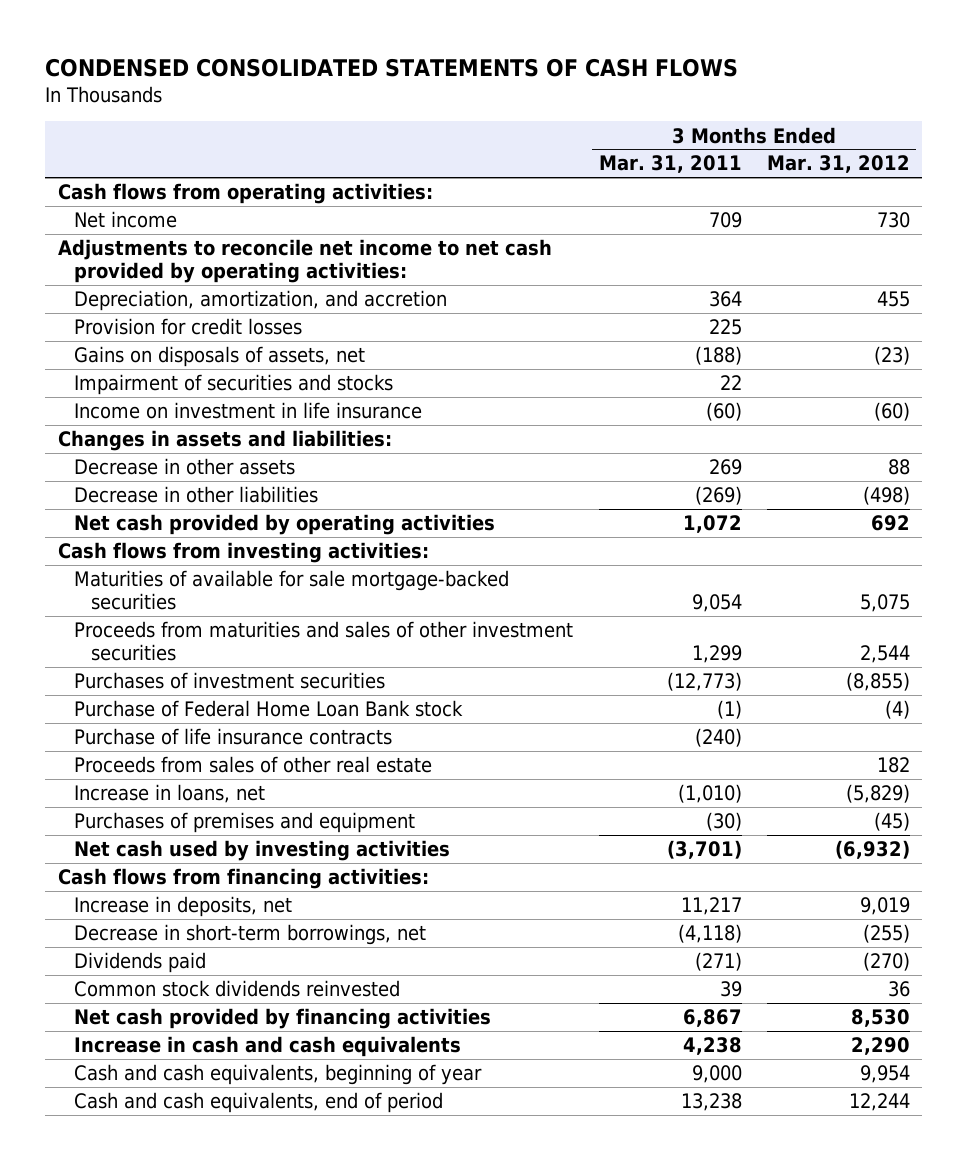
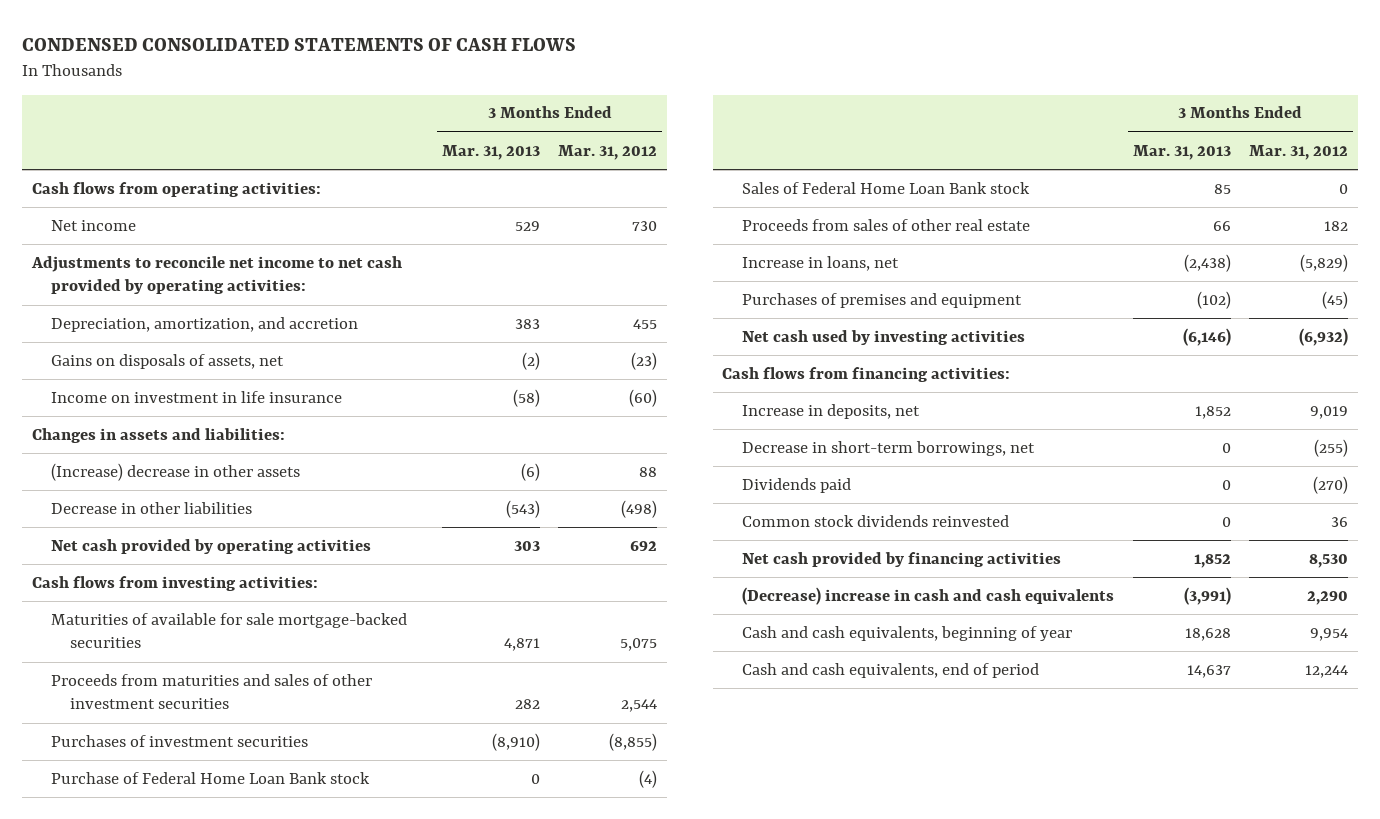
[598,155,742,174] Mar. 31, 2011 -> none
none -> [441,144,540,160] Mar. 31, 2013
[74,318,303,336] Provision for credit losses -> none
[74,374,394,396] Impairment of securities and stocks -> none
[74,458,296,476] Decrease in other assets -> [51,462,301,481] (Increase) decrease in other assets
[74,728,393,746] Purchase of life insurance contracts -> none
none -> [741,181,1030,194] Sales of Federal Home Loan Bank stock
[74,1036,462,1058] Increase in cash and cash equivalents -> [741,586,1114,605] (Decrease) increase in cash and cash equivalents

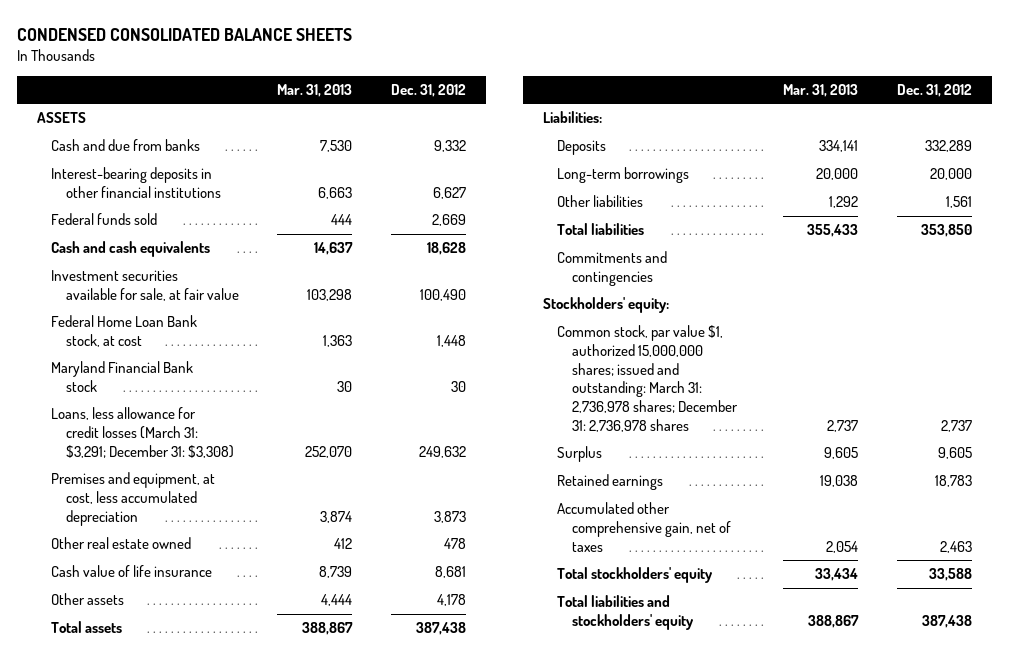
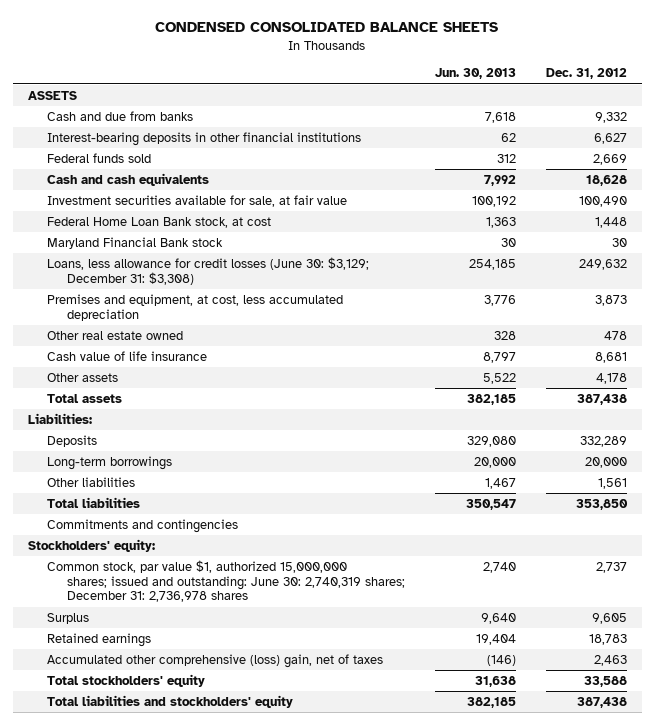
[277,84,353,98] Mar. 31, 2013 -> none
none -> [434,68,516,80] Jun. 30, 2013
[51,407,234,458] Loans, less allowance for credit losses (March 31: $3,291; December 31: $3,308) -> [47,256,370,285] Loans, less allowance for credit losses (June 30: $3,129; December 31: $3,308)
[557,325,738,432] Common stock, par value $1, authorized 15,000,000 shares; issued and outstanding: March 31: 2,736,978 shares; December 31: 2,736,978 shares -> [47,559,405,603] Common stock, par value $1, authorized 15,000,000 shares; issued and outstanding: June 30: 2,740,319 shares; December 31: 2,736,978 shares
[557,502,731,552] Accumulated other comprehensive gain, net of taxes -> [47,653,384,668] Accumulated other comprehensive (loss) gain, net of taxes

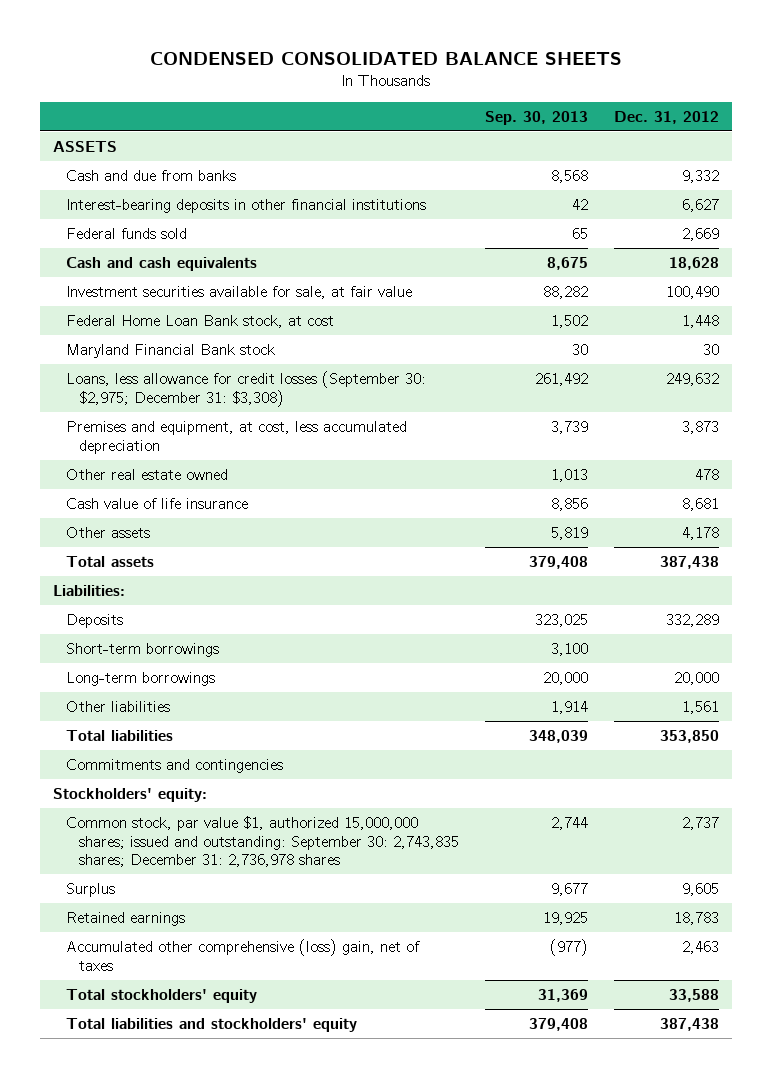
[434,68,516,80] Jun. 30, 2013 -> none
none -> [484,110,588,125] Sep. 30, 2013
[47,256,370,285] Loans, less allowance for credit losses (June 30: $3,129; December 31: $3,308) -> [65,370,426,407] Loans, less allowance for credit losses (September 30: $2,975; December 31: $3,308)
none -> [65,642,219,657] Short-term borrowings
[47,559,405,603] Common stock, par value $1, authorized 15,000,000 shares; issued and outstanding: June 30: 2,740,319 shares; December 31: 2,736,978 shares -> [65,815,459,868] Common stock, par value $1, authorized 15,000,000 shares; issued and outstanding: September 30: 2,743,835 shares; December 31: 2,736,978 shares

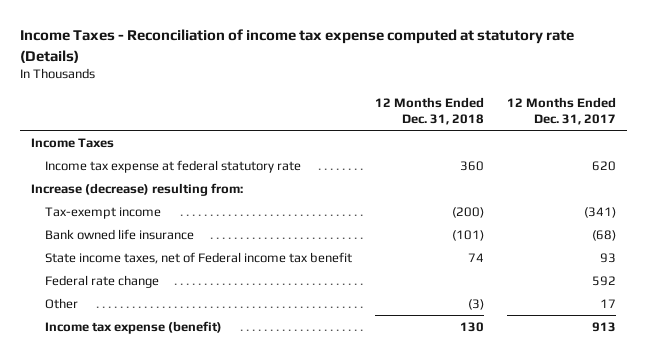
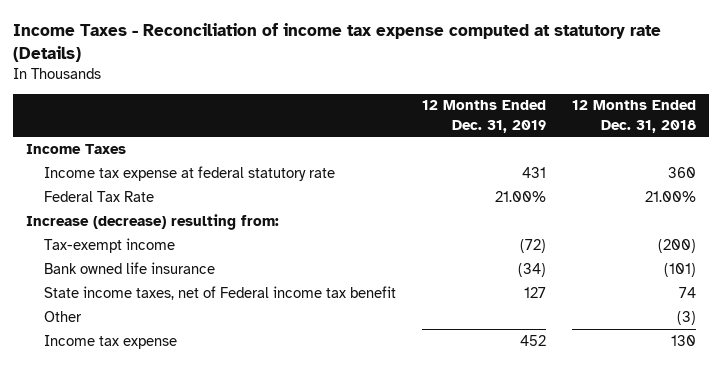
[506,97,616,126] 12 Months Ended Dec. 31, 2017 -> none
none -> [422,100,547,133] 12 Months Ended Dec. 31, 2019
none -> [44,190,155,202] Federal Tax Rate
[44,274,159,288] Federal rate change -> none
[44,320,222,334] Income tax expense (benefit) -> [44,334,178,349] Income tax expense

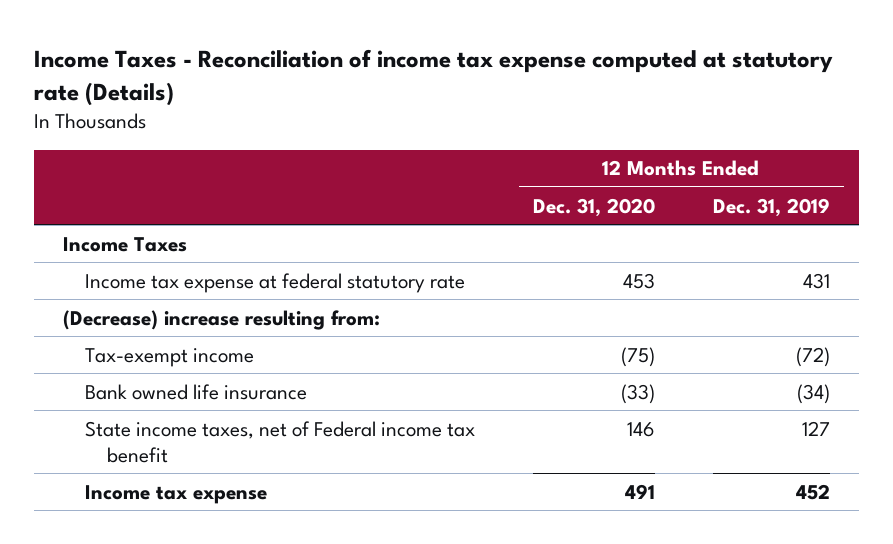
[572,100,697,133] 12 Months Ended Dec. 31, 2018 -> none
none -> [532,197,655,217] Dec. 31, 2020
[44,190,155,202] Federal Tax Rate -> none
[25,213,279,230] Increase (decrease) resulting from: -> [62,309,380,330] (Decrease) increase resulting from:
[44,310,83,322] Other -> none

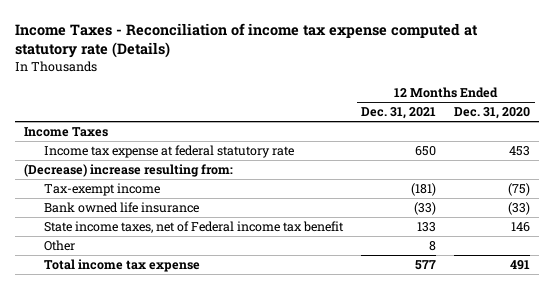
[712,197,830,217] Dec. 31, 2019 -> none
none -> [361,107,437,120] Dec. 31, 2021
none -> [44,239,76,251] Other
[85,484,268,504] Income tax expense -> [44,258,201,272] Total income tax expense

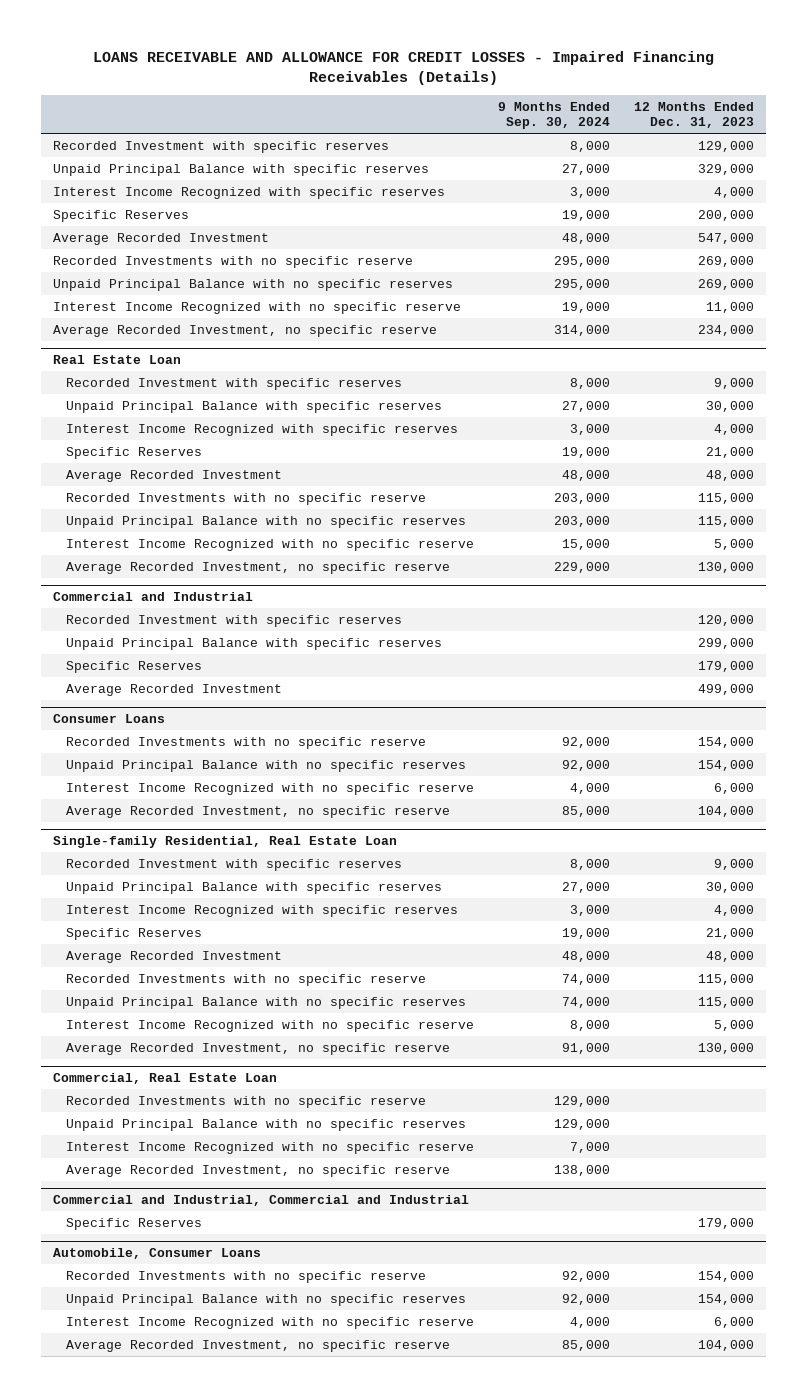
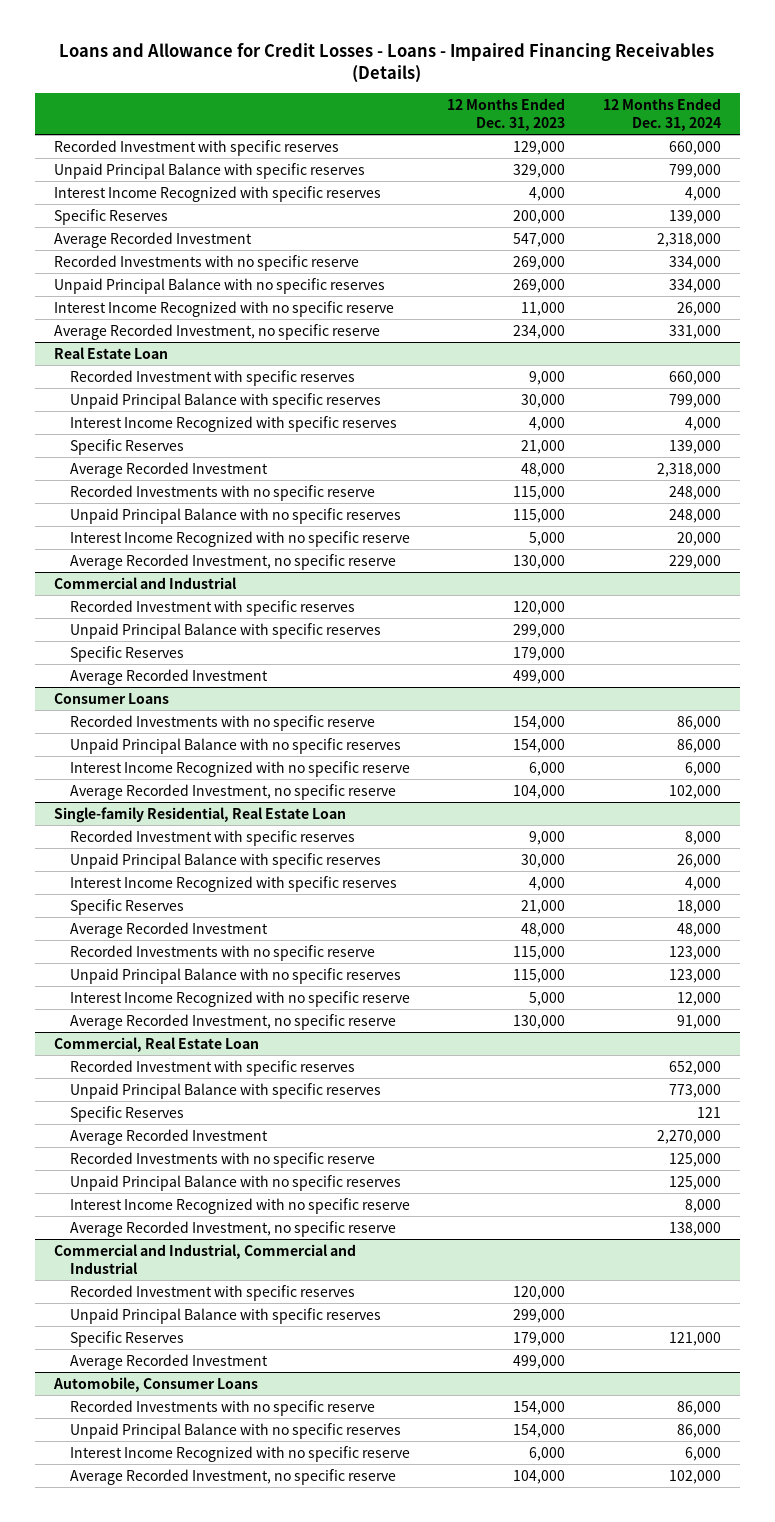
[92,50,714,85] LOANS RECEIVABLE AND ALLOWANCE FOR CREDIT LOSSES - Impaired Financing Receivables (Details) -> [59,43,715,84] Loans and Allowance for Credit Losses - Loans - Impaired Financing Receivables (Details)
[498,101,611,130] 9 Months Ended Sep. 30, 2024 -> none
none -> [602,97,721,131] 12 Months Ended Dec. 31, 2024
none -> [69,1059,355,1076] Recorded Investment with specific reserves
none -> [69,1082,381,1099] Unpaid Principal Balance with specific reserves
none -> [69,1105,184,1122] Specific Reserves
none -> [69,1128,268,1145] Average Recorded Investment
none -> [69,1284,355,1301] Recorded Investment with specific reserves
none -> [69,1307,381,1324] Unpaid Principal Balance with specific reserves
none -> [69,1353,268,1370] Average Recorded Investment

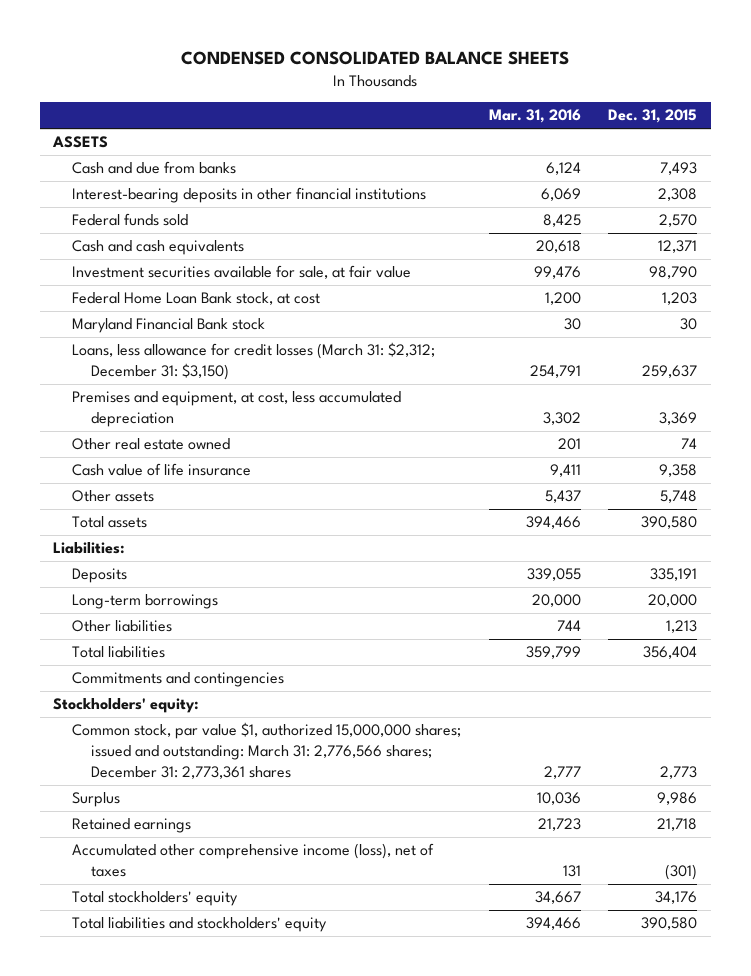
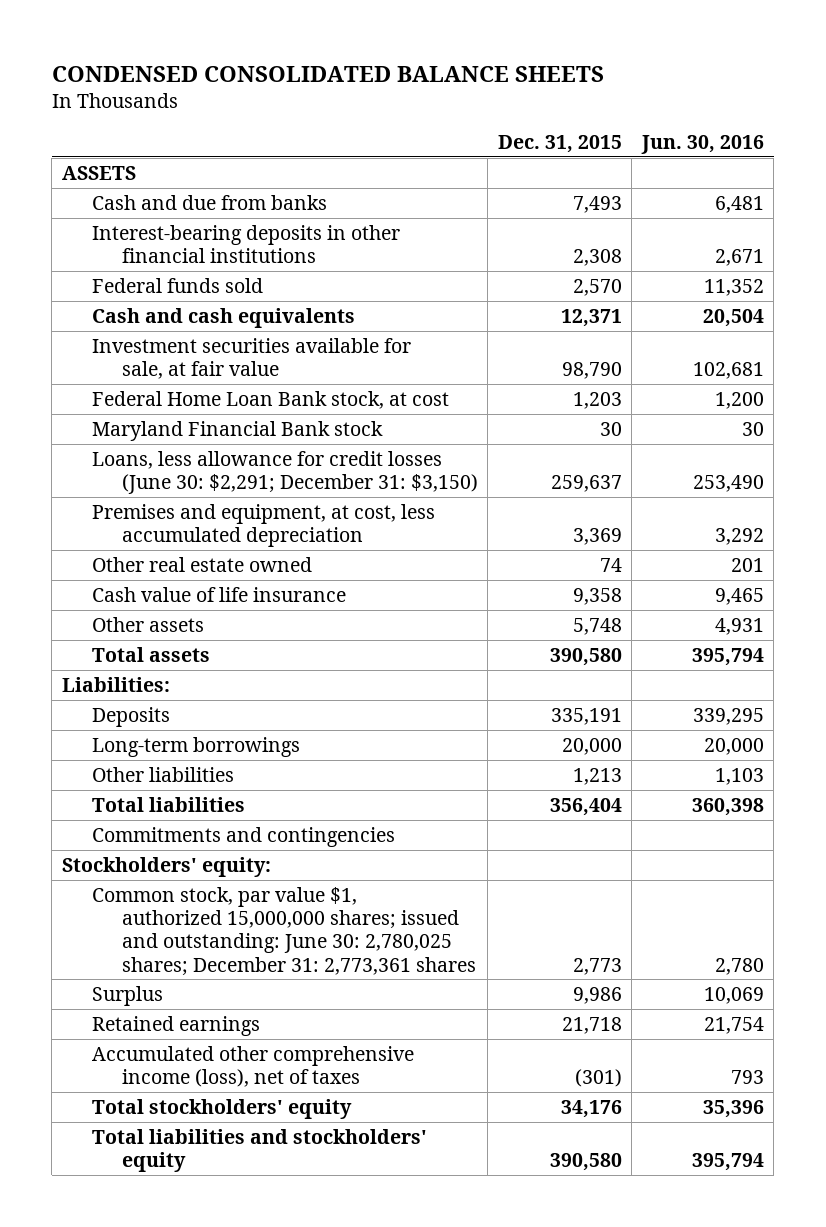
[488,109,581,124] Mar. 31, 2016 -> none
none -> [640,135,764,155] Jun. 30, 2016
[72,342,436,381] Loans, less allowance for credit losses (March 31: $2,312; December 31: $3,150) -> [91,450,478,495] Loans, less allowance for credit losses (June 30: $2,291; December 31: $3,150)
[72,722,462,779] Common stock, par value $1, authorized 15,000,000 shares; issued and outstanding: March 31: 2,776,566 shares; December 31: 2,773,361 shares -> [91,886,476,976] Common stock, par value $1, authorized 15,000,000 shares; issued and outstanding: June 30: 2,780,025 shares; December 31: 2,773,361 shares

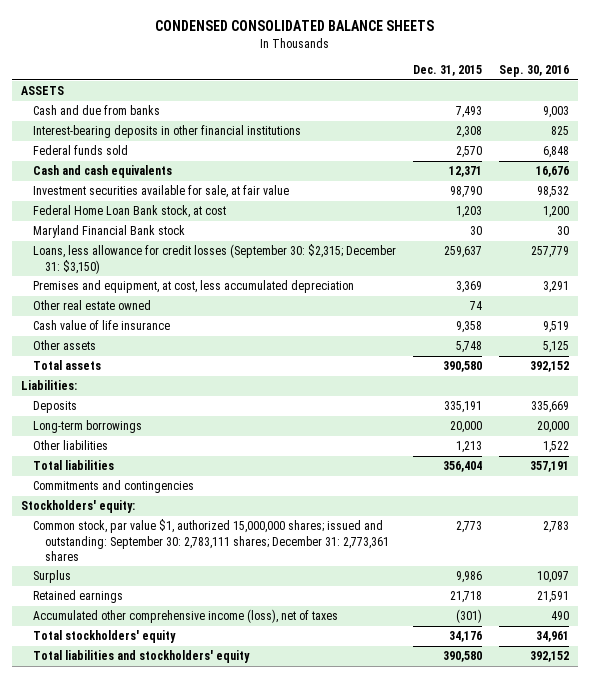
[640,135,764,155] Jun. 30, 2016 -> none
none -> [499,65,570,78] Sep. 30, 2016
[91,450,478,495] Loans, less allowance for credit losses (June 30: $2,291; December 31: $3,150) -> [32,244,396,274] Loans, less allowance for credit losses (September 30: $2,315; December 31: $3,150)
[91,886,476,976] Common stock, par value $1, authorized 15,000,000 shares; issued and outstanding: June 30: 2,780,025 shares; December 31: 2,773,361 shares -> [32,519,389,561] Common stock, par value $1, authorized 15,000,000 shares; issued and outstanding: September 30: 2,783,111 shares; December 31: 2,773,361 shares

